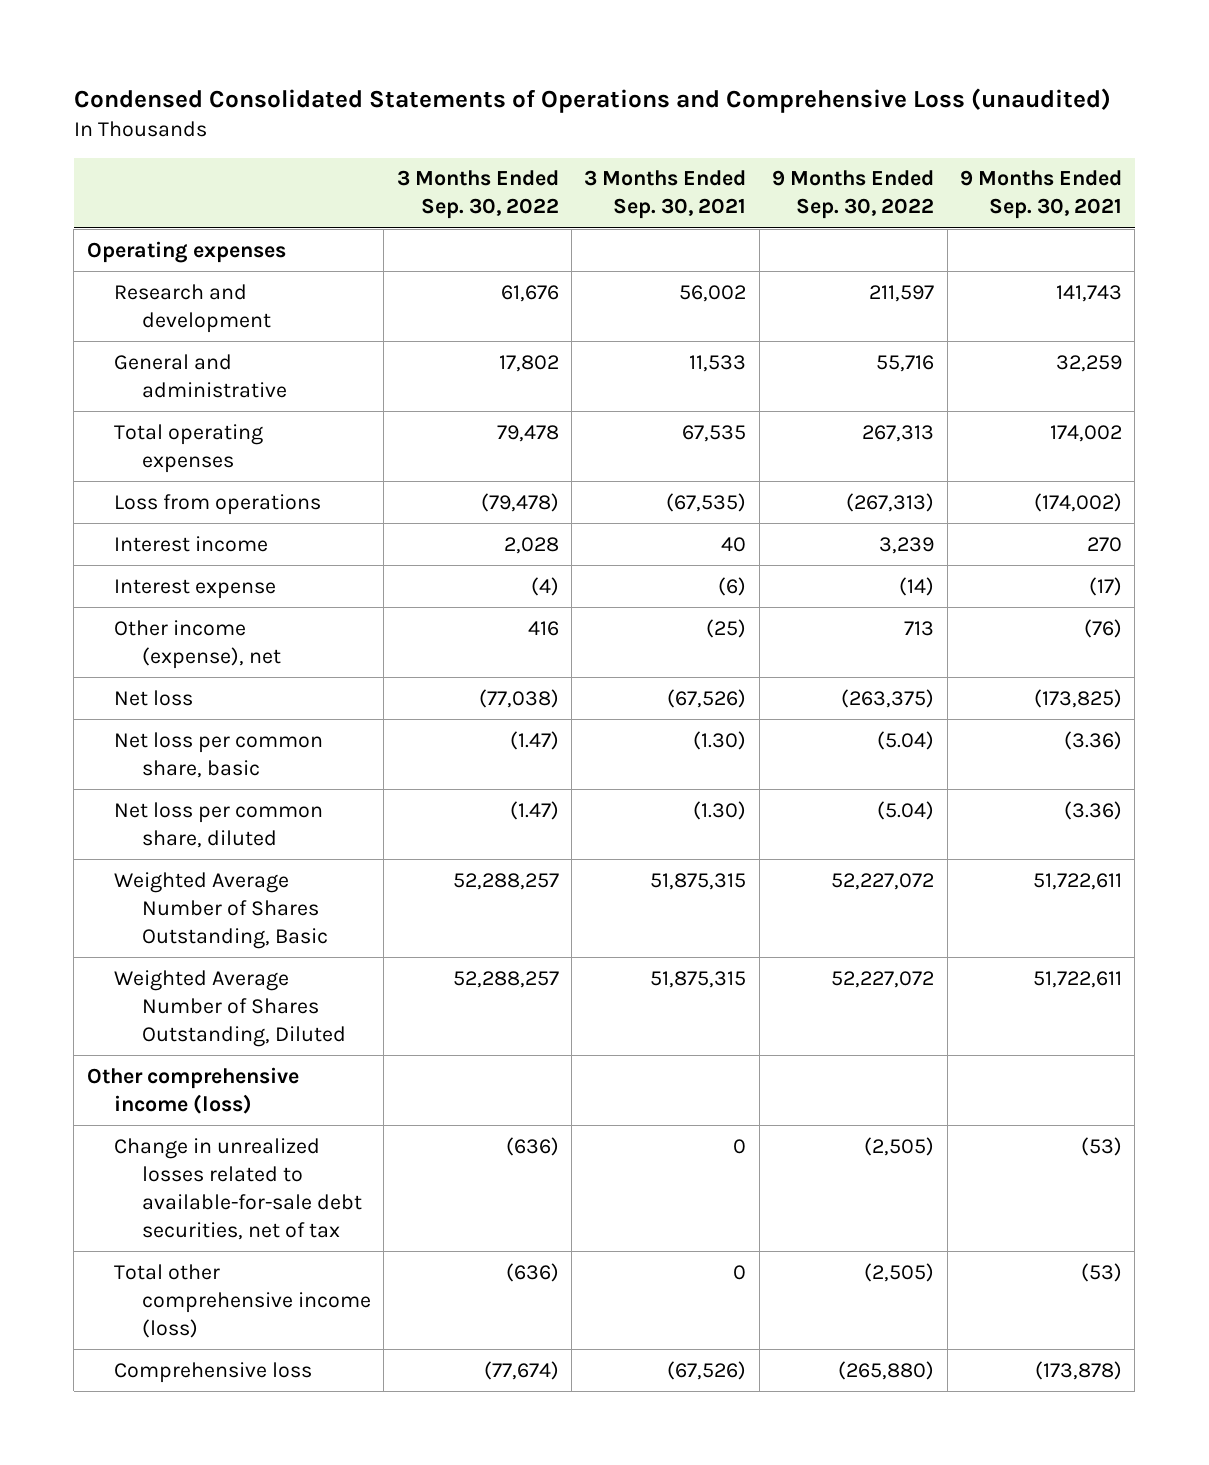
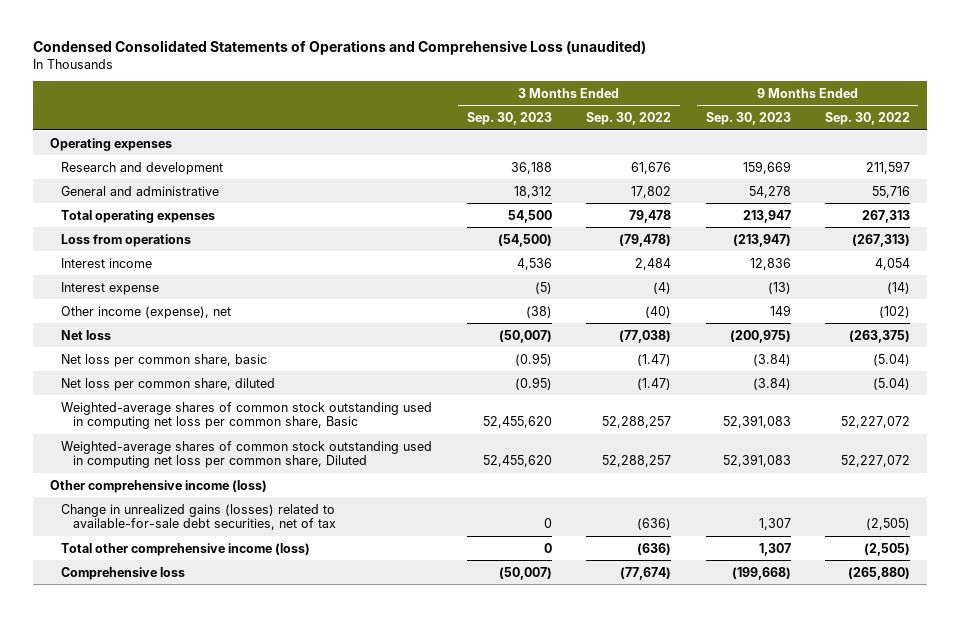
[584,170,747,220] 3 Months Ended Sep. 30, 2021 -> none
[959,170,1122,220] 9 Months Ended Sep. 30, 2021 -> none
none -> [466,112,552,126] Sep. 30, 2023
none -> [705,112,791,126] Sep. 30, 2023
[503,536,559,554] 2,028 -> [635,257,672,270] 2,484
[879,536,935,554] 3,239 -> [874,257,910,270] 4,054
[527,620,559,636] 416 -> [645,305,672,318] (40)
[904,620,935,636] 713 -> [878,305,910,318] (102)
[114,871,329,949] Weighted Average Number of Shares Outstanding, Basic -> [61,401,433,430] Weighted-average shares of common stock outstanding used in computing net loss per common share, Basic
[114,969,347,1047] Weighted Average Number of Shares Outstanding, Diluted -> [61,440,433,469] Weighted-average shares of common stock outstanding used in computing net loss per common share, Diluted
[114,1137,363,1240] Change in unrealized losses related to available-for-sale debt securities, net of tax -> [61,503,336,531] Change in unrealized gains (losses) related to available-for-sale debt securities, net of tax

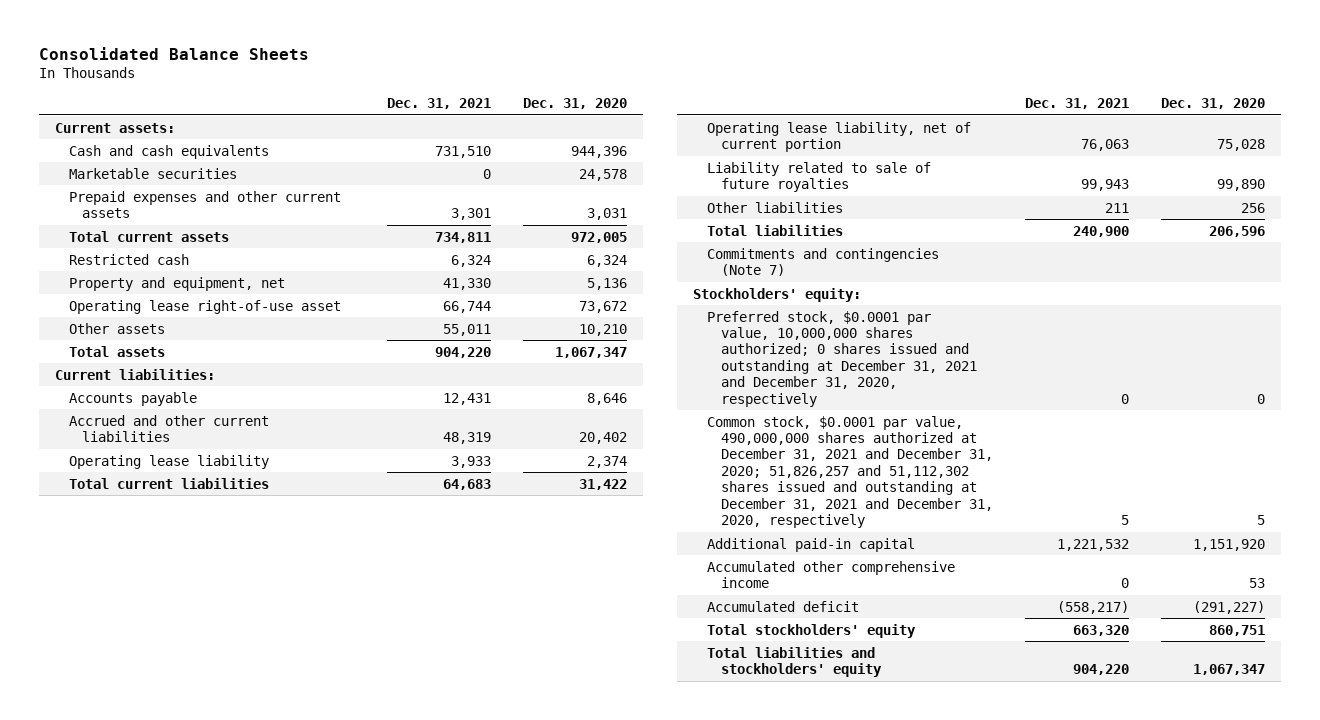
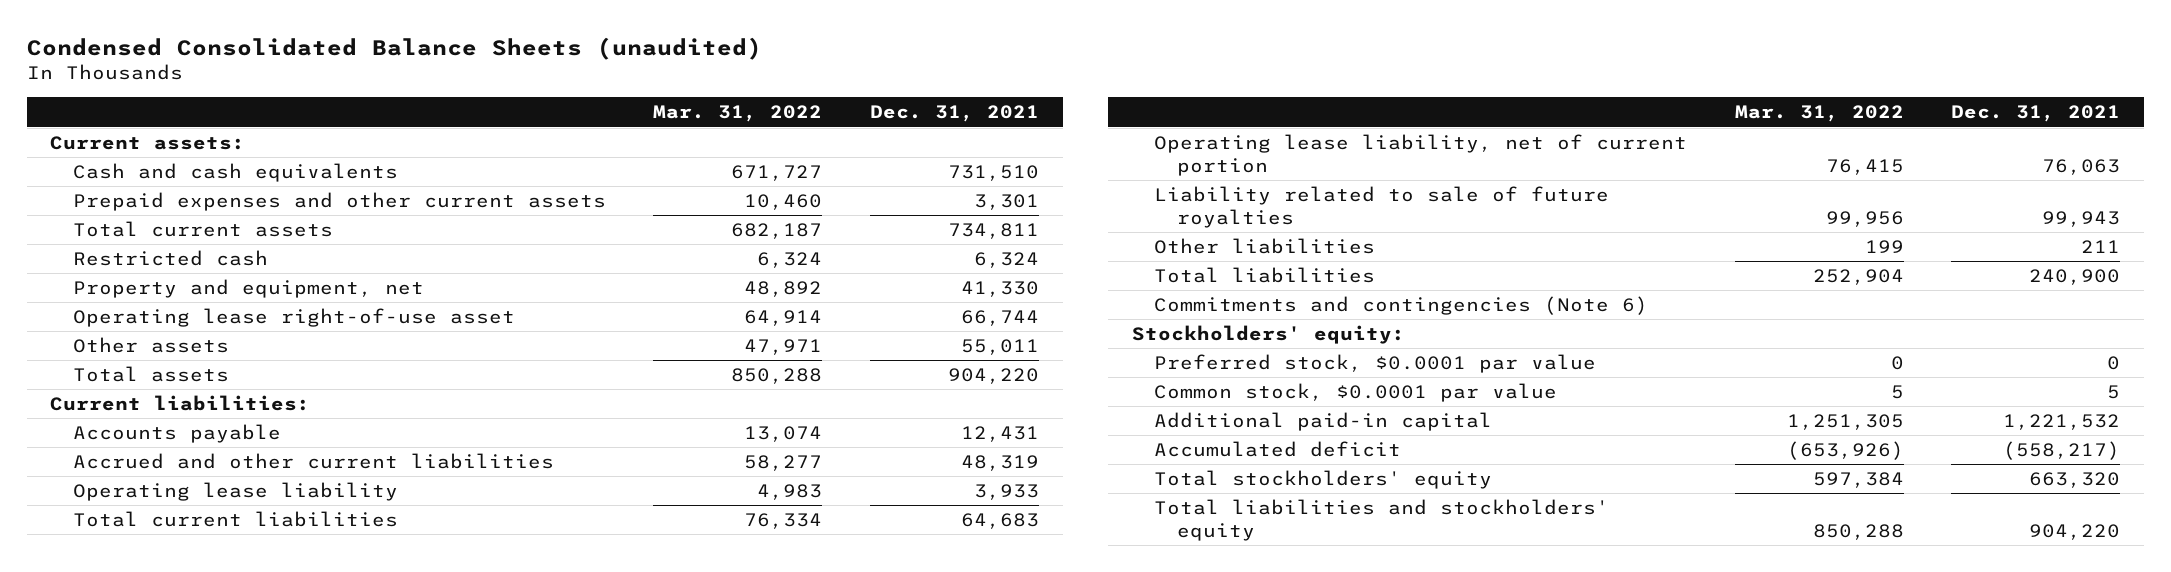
[38,46,309,60] Consolidated Balance Sheets -> [26,36,762,60] Condensed Consolidated Balance Sheets (unaudited)
[523,98,628,110] Dec. 31, 2020 -> none
none -> [653,105,823,123] Mar. 31, 2022
[68,167,237,179] Marketable securities -> none
[706,247,939,277] Commitments and contingencies (Note 7) -> [1154,295,1649,315] Commitments and contingencies (Note 6)
[706,310,977,407] Preferred stock, $0.0001 par value, 10,000,000 shares authorized; 0 shares issued and outstanding at December 31, 2021 and December 31, 2020, respectively -> [1154,353,1597,373] Preferred stock, $0.0001 par value
[706,415,993,528] Common stock, $0.0001 par value, 490,000,000 shares authorized at December 31, 2021 and December 31, 2020; 51,826,257 and 51,112,302 shares issued and outstanding at December 31, 2021 and December 31, 2020, respectively -> [1154,382,1558,402] Common stock, $0.0001 par value
[706,560,955,589] Accumulated other comprehensive income -> none

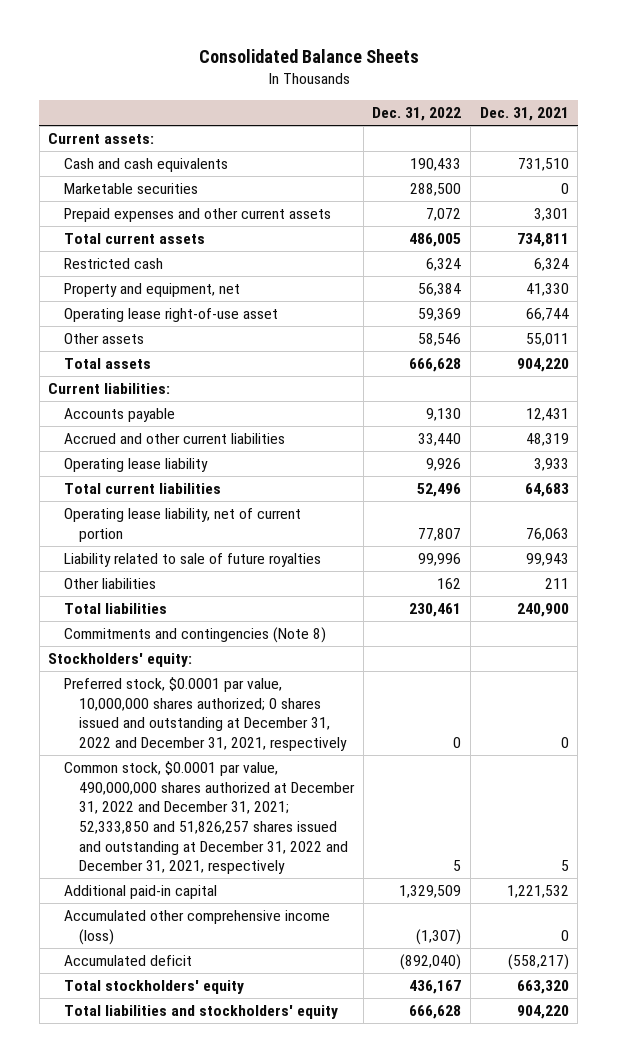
[26,36,762,60] Condensed Consolidated Balance Sheets (unaudited) -> [198,49,419,64] Consolidated Balance Sheets
[653,105,823,123] Mar. 31, 2022 -> none
none -> [372,107,462,122] Dec. 31, 2022
none -> [63,183,198,195] Marketable securities
[1154,295,1649,315] Commitments and contingencies (Note 6) -> [63,627,326,644] Commitments and contingencies (Note 8)
[1154,353,1597,373] Preferred stock, $0.0001 par value -> [63,677,347,751] Preferred stock, $0.0001 par value, 10,000,000 shares authorized; 0 shares issued and outstanding at December 31, 2022 and December 31, 2021, respectively
[1154,382,1558,402] Common stock, $0.0001 par value -> [63,761,355,875] Common stock, $0.0001 par value, 490,000,000 shares authorized at December 31, 2022 and December 31, 2021; 52,333,850 and 51,826,257 shares issued and outstanding at December 31, 2022 and December 31, 2021, respectively
none -> [63,910,330,945] Accumulated other comprehensive income (loss)

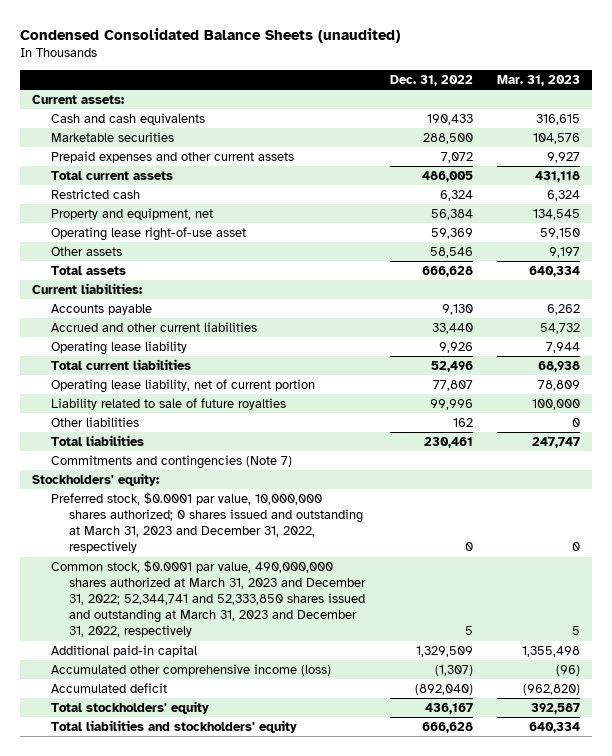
[198,49,419,64] Consolidated Balance Sheets -> [20,27,401,43] Condensed Consolidated Balance Sheets (unaudited)
[479,107,569,122] Dec. 31, 2021 -> none
none -> [496,74,580,86] Mar. 31, 2023
[63,627,326,644] Commitments and contingencies (Note 8) -> [50,454,292,469] Commitments and contingencies (Note 7)
[63,677,347,751] Preferred stock, $0.0001 par value, 10,000,000 shares authorized; 0 shares issued and outstanding at December 31, 2022 and December 31, 2021, respectively -> [50,491,364,554] Preferred stock, $0.0001 par value, 10,000,000 shares authorized; 0 shares issued and outstanding at March 31, 2023 and December 31, 2022, respectively
[63,761,355,875] Common stock, $0.0001 par value, 490,000,000 shares authorized at December 31, 2022 and December 31, 2021; 52,333,850 and 51,826,257 shares issued and outstanding at December 31, 2022 and December 31, 2021, respectively -> [50,559,367,638] Common stock, $0.0001 par value, 490,000,000 shares authorized at March 31, 2023 and December 31, 2022; 52,344,741 and 52,333,850 shares issued and outstanding at March 31, 2023 and December 31, 2022, respectively

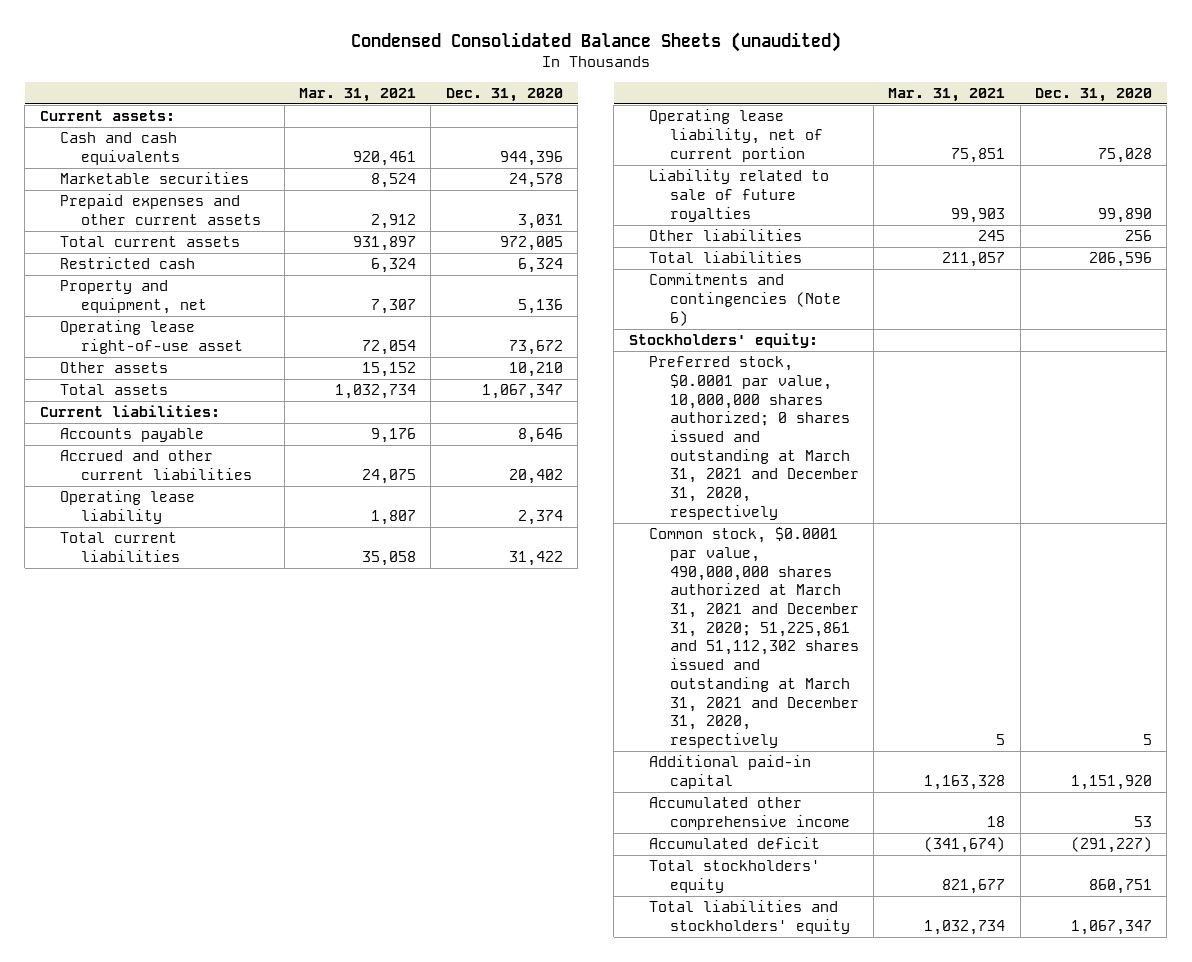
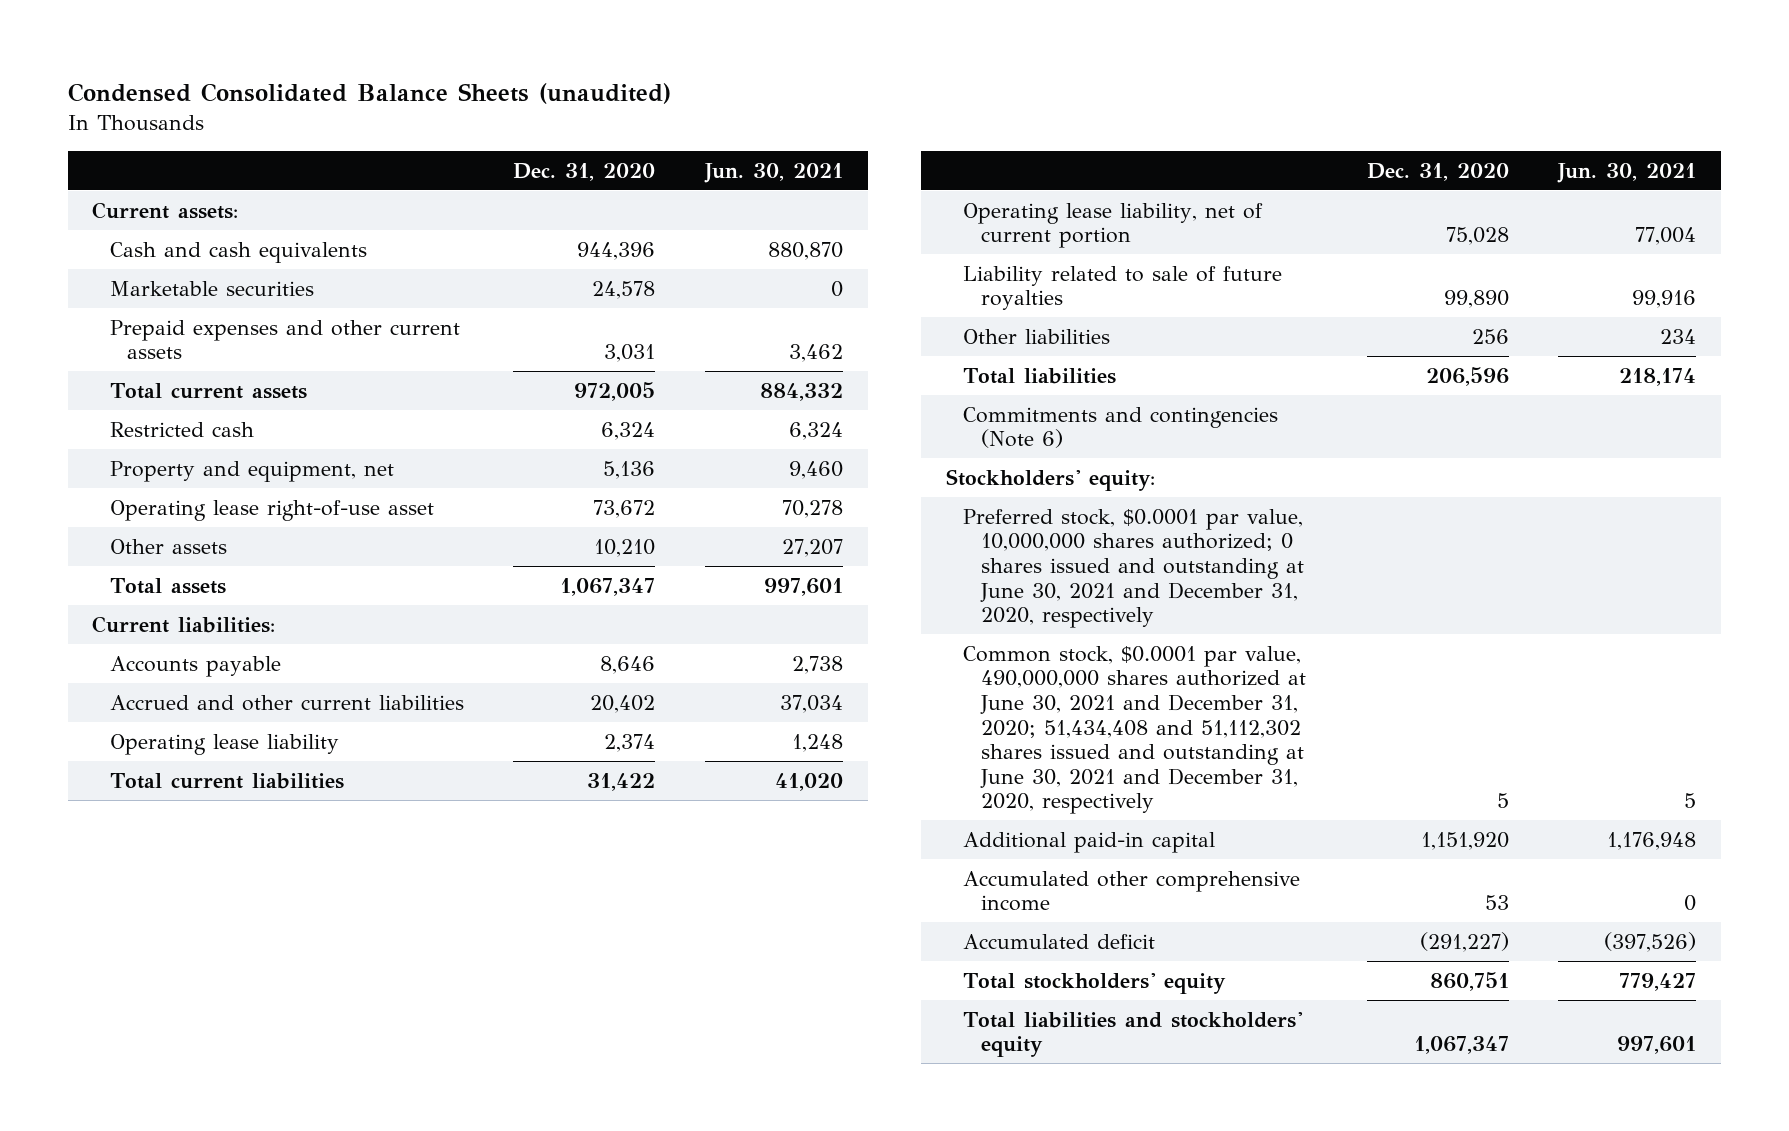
[299,87,417,102] Mar. 31, 2021 -> none
none -> [703,162,843,183] Jun. 30, 2021
[649,356,859,520] Preferred stock, $0.0001 par value, 10,000,000 shares authorized; 0 shares issued and outstanding at March 31, 2021 and December 31, 2020, respectively -> [963,508,1304,629] Preferred stock, $0.0001 par value, 10,000,000 shares authorized; 0 shares issued and outstanding at June 30, 2021 and December 31, 2020, respectively
[649,527,859,748] Common stock, $0.0001 par value, 490,000,000 shares authorized at March 31, 2021 and December 31, 2020; 51,225,861 and 51,112,302 shares issued and outstanding at March 31, 2021 and December 31, 2020, respectively -> [963,645,1306,815] Common stock, $0.0001 par value, 490,000,000 shares authorized at June 30, 2021 and December 31, 2020; 51,434,408 and 51,112,302 shares issued and outstanding at June 30, 2021 and December 31, 2020, respectively

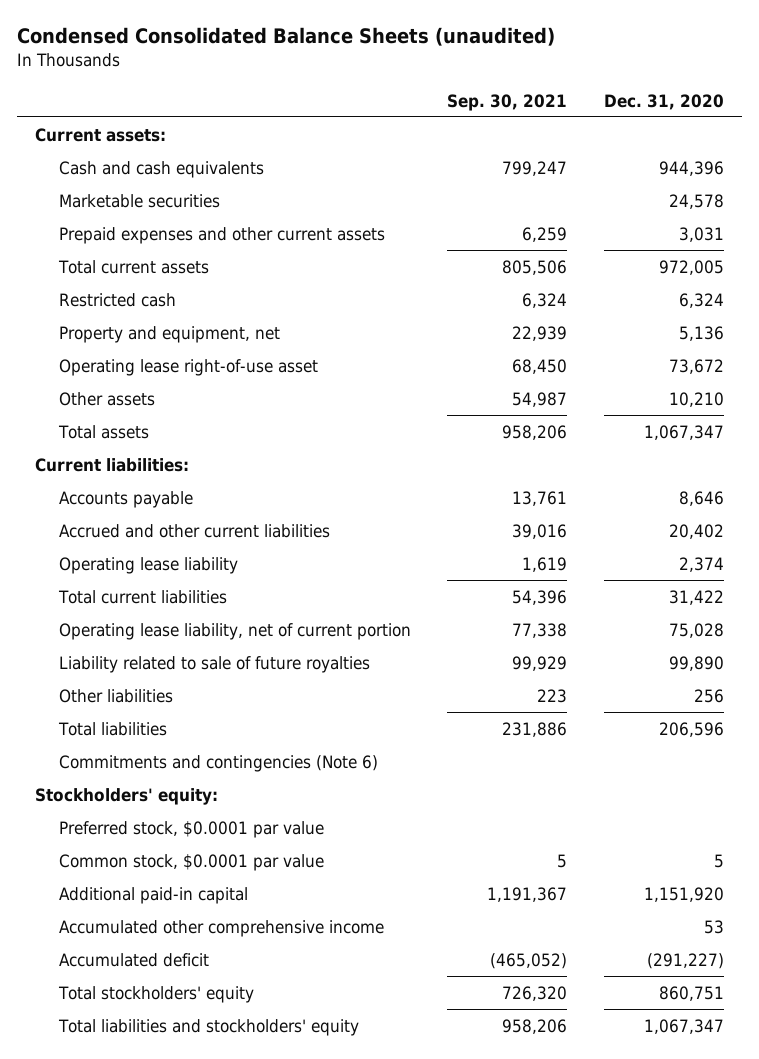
[703,162,843,183] Jun. 30, 2021 -> none
none -> [447,93,568,111] Sep. 30, 2021
[963,508,1304,629] Preferred stock, $0.0001 par value, 10,000,000 shares authorized; 0 shares issued and outstanding at June 30, 2021 and December 31, 2020, respectively -> [58,820,324,838] Preferred stock, $0.0001 par value
[963,645,1306,815] Common stock, $0.0001 par value, 490,000,000 shares authorized at June 30, 2021 and December 31, 2020; 51,434,408 and 51,112,302 shares issued and outstanding at June 30, 2021 and December 31, 2020, respectively -> [58,853,324,871] Common stock, $0.0001 par value

